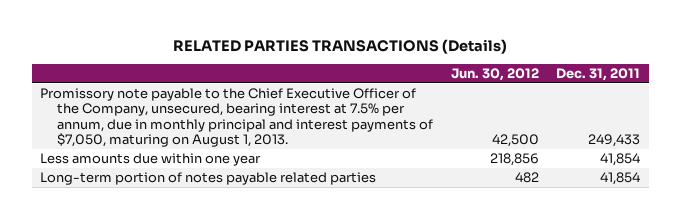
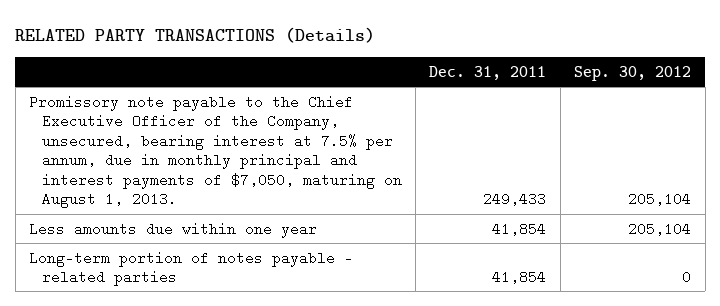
[173,39,508,55] RELATED PARTIES TRANSACTIONS (Details) -> [15,26,376,43] RELATED PARTY TRANSACTIONS (Details)
[450,68,539,82] Jun. 30, 2012 -> none
none -> [574,65,692,81] Sep. 30, 2012
[40,172,377,186] Long-term portion of notes payable related parties -> [28,250,353,287] Long-term portion of notes payable - related parties

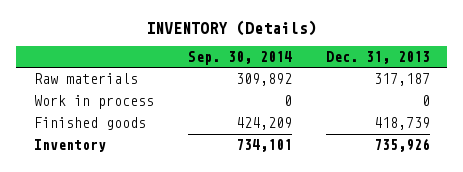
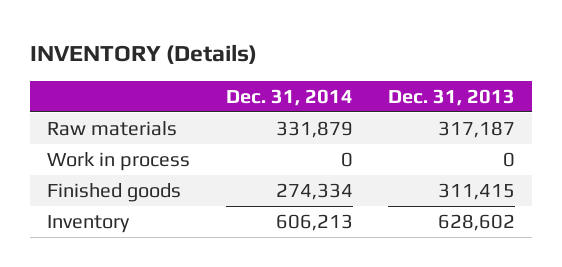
[187,50,292,65] Sep. 30, 2014 -> none
none -> [225,88,353,106] Dec. 31, 2014
[373,117,430,131] 418,739 -> [437,183,515,201] 311,415
[373,138,430,153] 735,926 -> [437,214,515,232] 628,602

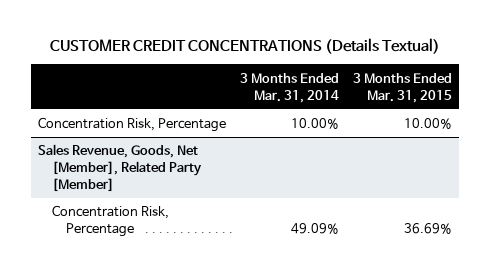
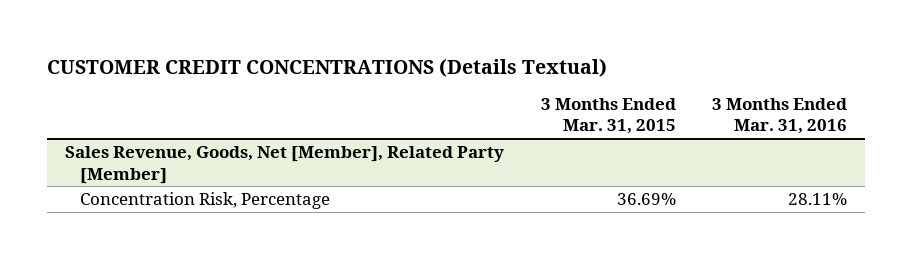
[239,72,339,103] 3 Months Ended Mar. 31, 2014 -> none
none -> [712,98,848,135] 3 Months Ended Mar. 31, 2016
[37,117,226,133] Concentration Risk, Percentage -> none

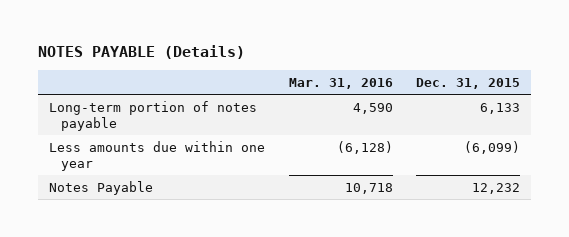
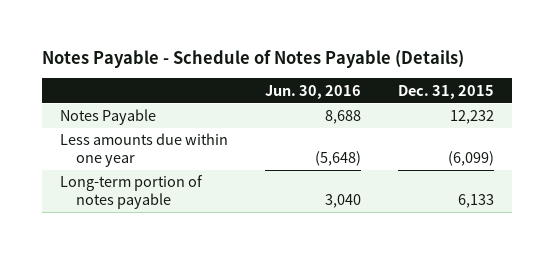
[37,45,245,60] NOTES PAYABLE (Details) -> [41,49,464,68] Notes Payable - Schedule of Notes Payable (Details)
[288,77,393,89] Mar. 31, 2016 -> none
none -> [264,84,361,99] Jun. 30, 2016
[49,140,266,171] Less amounts due within one year -> [60,133,229,167] Less amounts due within one year
[49,100,258,131] Long-term portion of notes payable -> [60,175,204,209] Long-term portion of notes payable

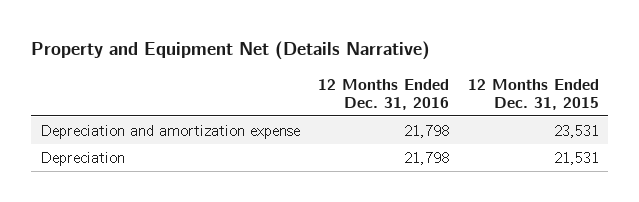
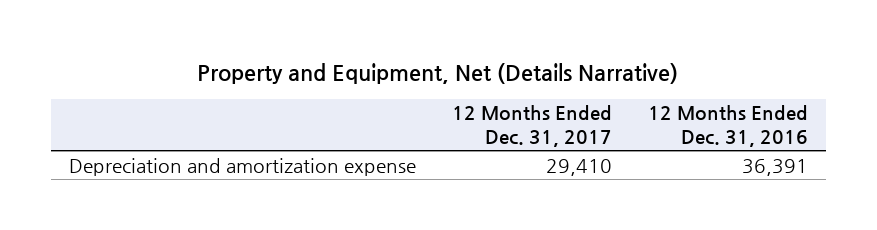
[31,41,431,61] Property and Equipment Net (Details Narrative) -> [197,62,679,84] Property and Equipment, Net (Details Narrative)
[467,78,599,110] 12 Months Ended Dec. 31, 2015 -> none
none -> [451,105,612,147] 12 Months Ended Dec. 31, 2017
[40,151,126,166] Depreciation -> none
[404,124,450,138] 21,798 -> [742,158,809,176] 36,391

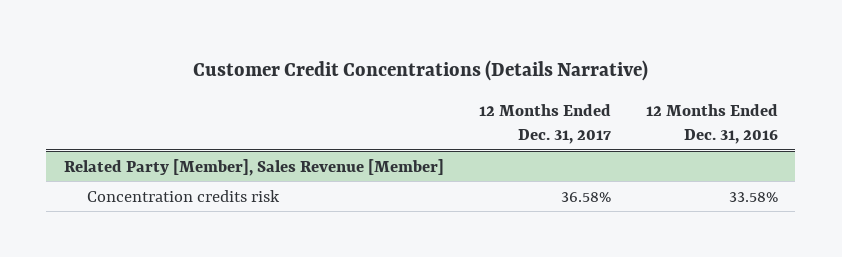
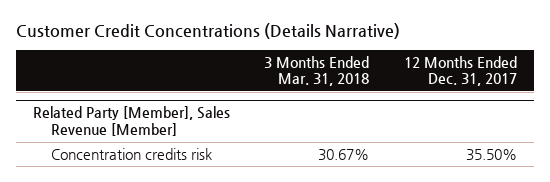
[645,103,778,145] 12 Months Ended Dec. 31, 2016 -> none
none -> [264,55,370,87] 3 Months Ended Mar. 31, 2018
[560,191,611,202] 36.58% -> [465,148,517,161] 35.50%

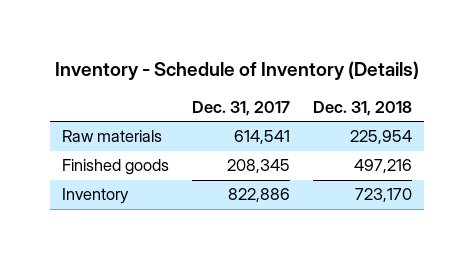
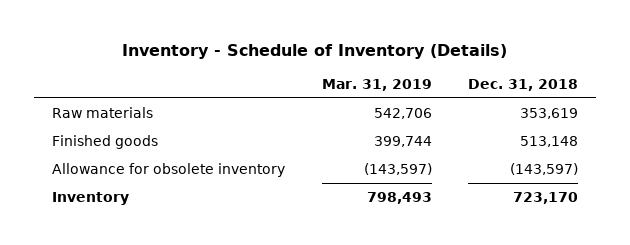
[191,100,290,116] Dec. 31, 2017 -> none
none -> [321,78,432,91] Mar. 31, 2019
[350,130,413,145] 225,954 -> [520,108,579,120] 353,619
[354,159,413,174] 497,216 -> [520,136,579,148] 513,148
none -> [52,163,286,178] Allowance for obsolete inventory

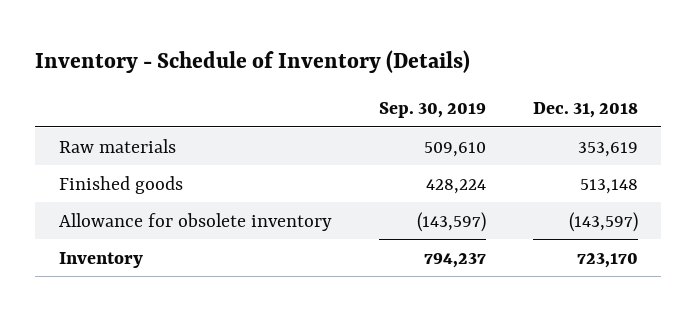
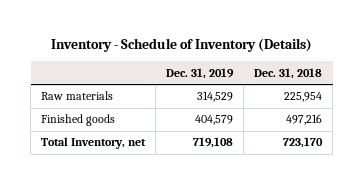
[378,102,486,119] Sep. 30, 2019 -> none
none -> [166,67,235,79] Dec. 31, 2019
[58,212,332,231] Allowance for obsolete inventory -> none
[577,141,638,157] 353,619 -> [284,92,323,103] 225,954
[579,178,638,194] 513,148 -> [286,114,323,126] 497,216
[58,251,143,268] Inventory -> [41,137,147,150] Total Inventory, net

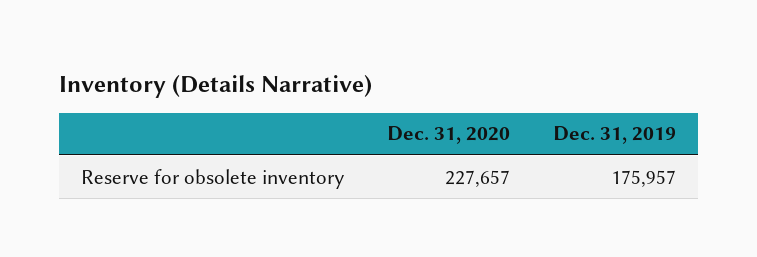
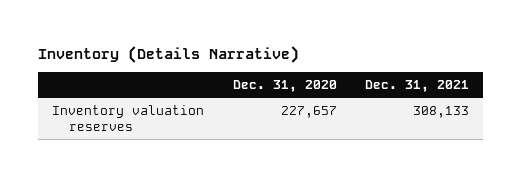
[553,126,677,145] Dec. 31, 2019 -> none
none -> [364,80,469,93] Dec. 31, 2021
[80,168,345,189] Reserve for obsolete inventory -> [52,105,205,131] Inventory valuation reserves

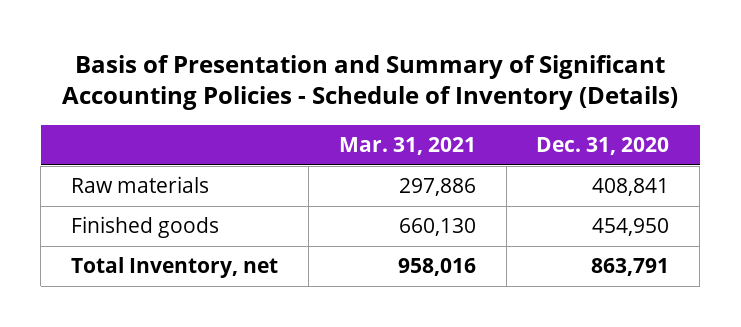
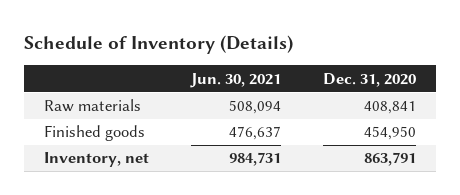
[62,54,679,111] Basis of Presentation and Summary of Significant Accounting Policies - Schedule of Inventory (Details) -> [23,35,293,55] Schedule of Inventory (Details)
[338,137,476,156] Mar. 31, 2021 -> none
none -> [190,72,282,88] Jun. 30, 2021
[71,257,279,279] Total Inventory, net -> [44,152,150,168] Inventory, net

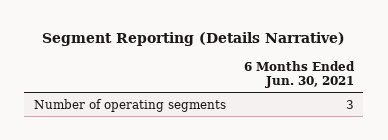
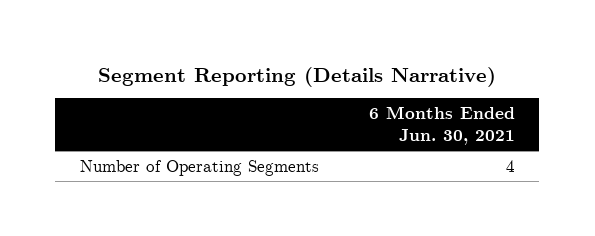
[33,98,226,112] Number of operating segments -> [80,159,320,176] Number of Operating Segments
[345,99,354,109] 3 -> [505,159,515,172] 4

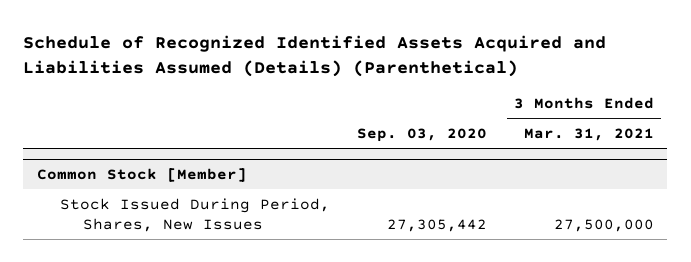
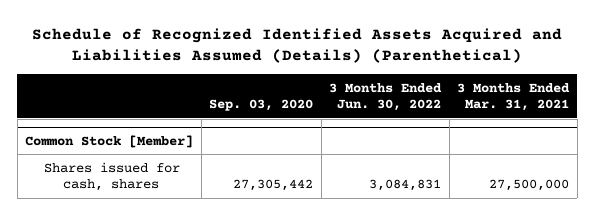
none -> [329,82,443,112] 3 Months Ended Jun. 30, 2022
[59,197,330,232] Stock Issued During Period, Shares, New Issues -> [44,161,181,192] Shares issued for cash, shares

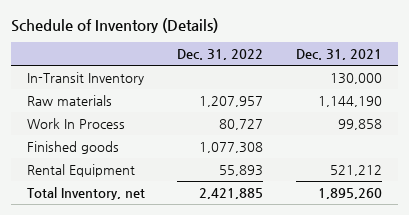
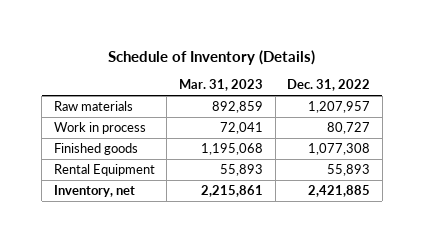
[296,49,383,61] Dec. 31, 2021 -> none
none -> [178,79,263,92] Mar. 31, 2023
[26,71,144,85] In-Transit Inventory -> none
[26,117,125,129] Work In Process -> [53,122,146,135] Work in process
[26,186,145,200] Total Inventory, net -> [53,185,135,198] Inventory, net

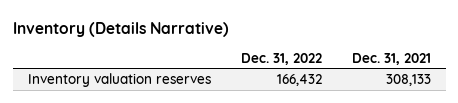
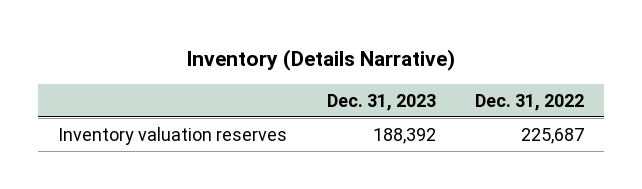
[351,52,431,65] Dec. 31, 2021 -> none
none -> [326,94,436,112] Dec. 31, 2023
[276,74,322,87] 166,432 -> [521,127,585,144] 225,687

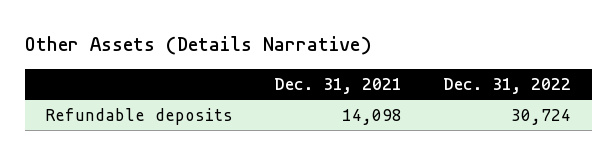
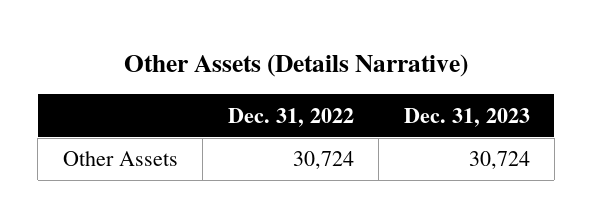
[274,77,403,94] Dec. 31, 2021 -> none
none -> [403,107,530,127] Dec. 31, 2023
[45,108,234,126] Refundable deposits -> [62,151,178,167] Other Assets

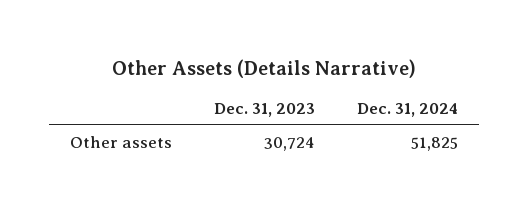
[227,107,354,127] Dec. 31, 2022 -> none
none -> [356,103,458,118] Dec. 31, 2024
[62,151,178,167] Other Assets -> [69,136,172,149] Other assets

